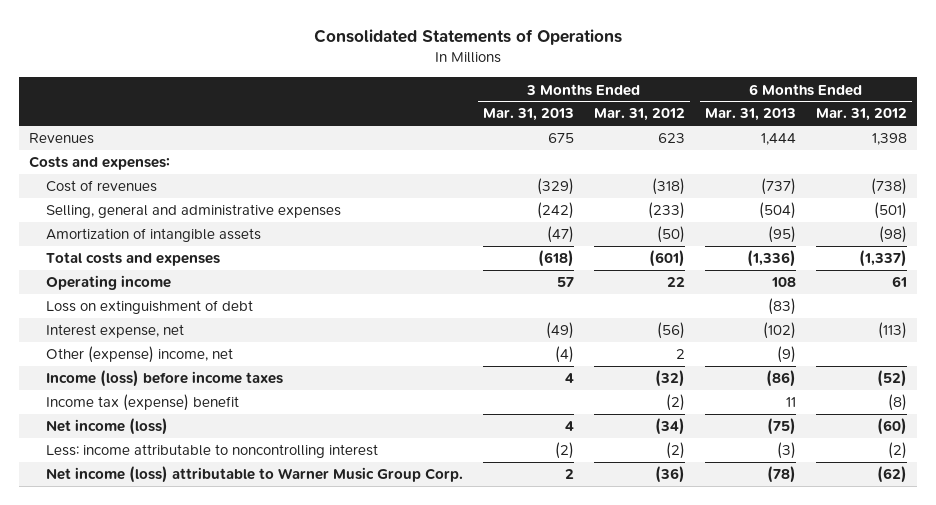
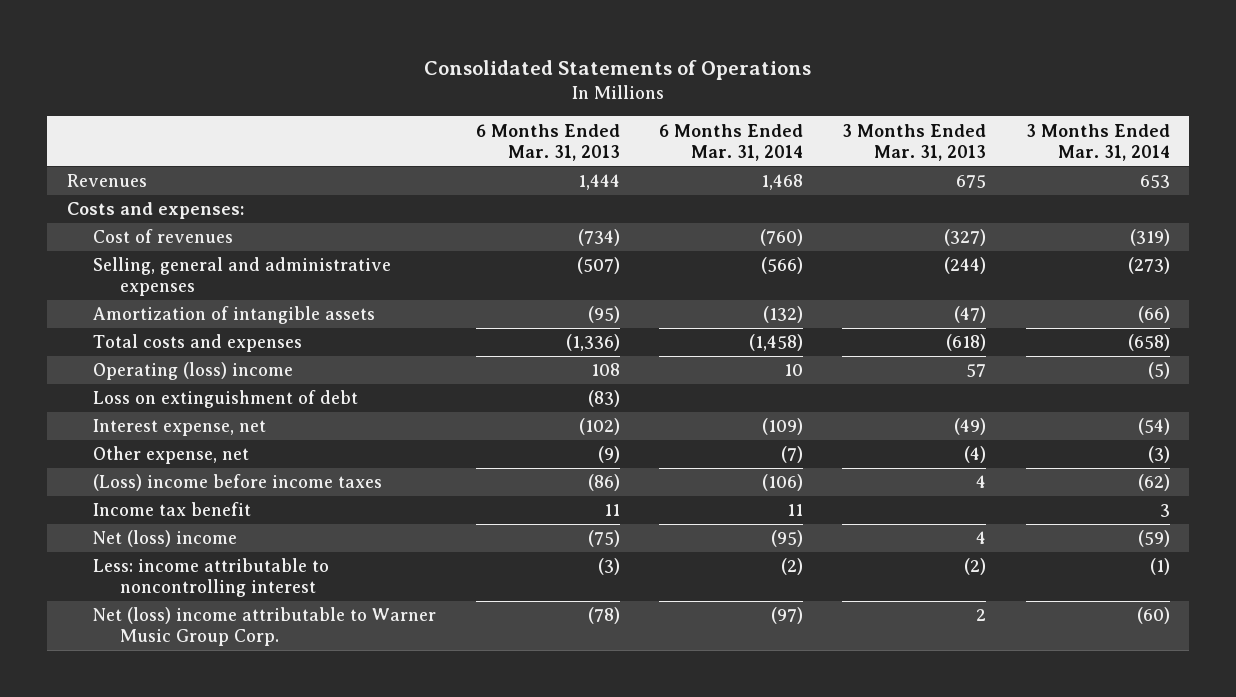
[593,108,685,122] Mar. 31, 2012 -> none
[815,108,907,122] Mar. 31, 2012 -> none
none -> [658,123,803,161] 6 Months Ended Mar. 31, 2014
none -> [1025,123,1170,161] 3 Months Ended Mar. 31, 2014
[536,178,574,196] (329) -> [944,229,987,247] (327)
[760,178,796,196] (737) -> [577,229,620,247] (734)
[536,202,574,220] (242) -> [944,257,987,275] (244)
[758,202,796,220] (504) -> [576,257,620,275] (507)
[45,275,171,291] Operating income -> [93,362,294,381] Operating (loss) income
[45,346,233,364] Other (expense) income, net -> [93,446,250,465] Other expense, net
[45,370,283,388] Income (loss) before income taxes -> [93,474,383,492] (Loss) income before income taxes
[45,394,239,412] Income tax (expense) benefit -> [93,502,252,517] Income tax benefit
[45,418,168,436] Net income (loss) -> [93,530,238,548] Net (loss) income
[45,466,463,484] Net income (loss) attributable to Warner Music Group Corp. -> [93,607,437,647] Net (loss) income attributable to Warner Music Group Corp.

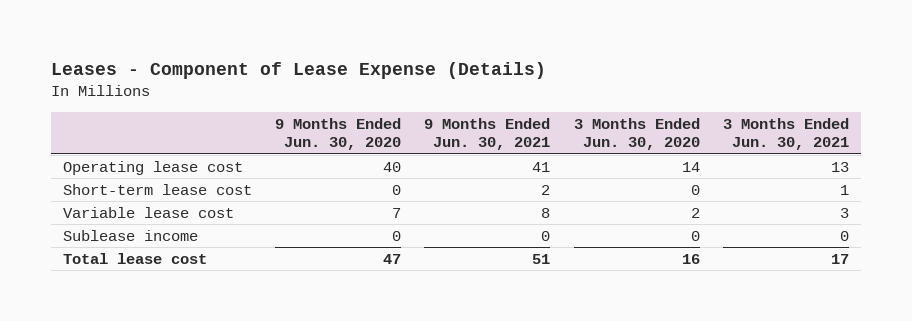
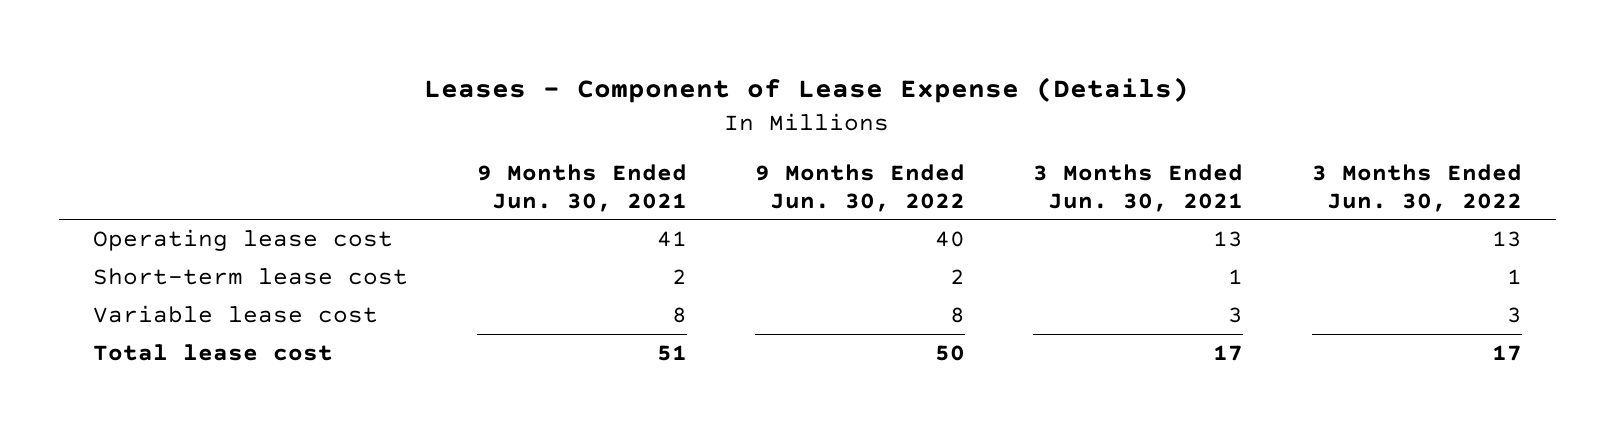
[275,117,402,151] 9 Months Ended Jun. 30, 2020 -> none
[573,117,700,151] 3 Months Ended Jun. 30, 2020 -> none
none -> [754,163,965,212] 9 Months Ended Jun. 30, 2022
none -> [1311,163,1522,212] 3 Months Ended Jun. 30, 2022
[62,229,198,241] Sublease income -> none

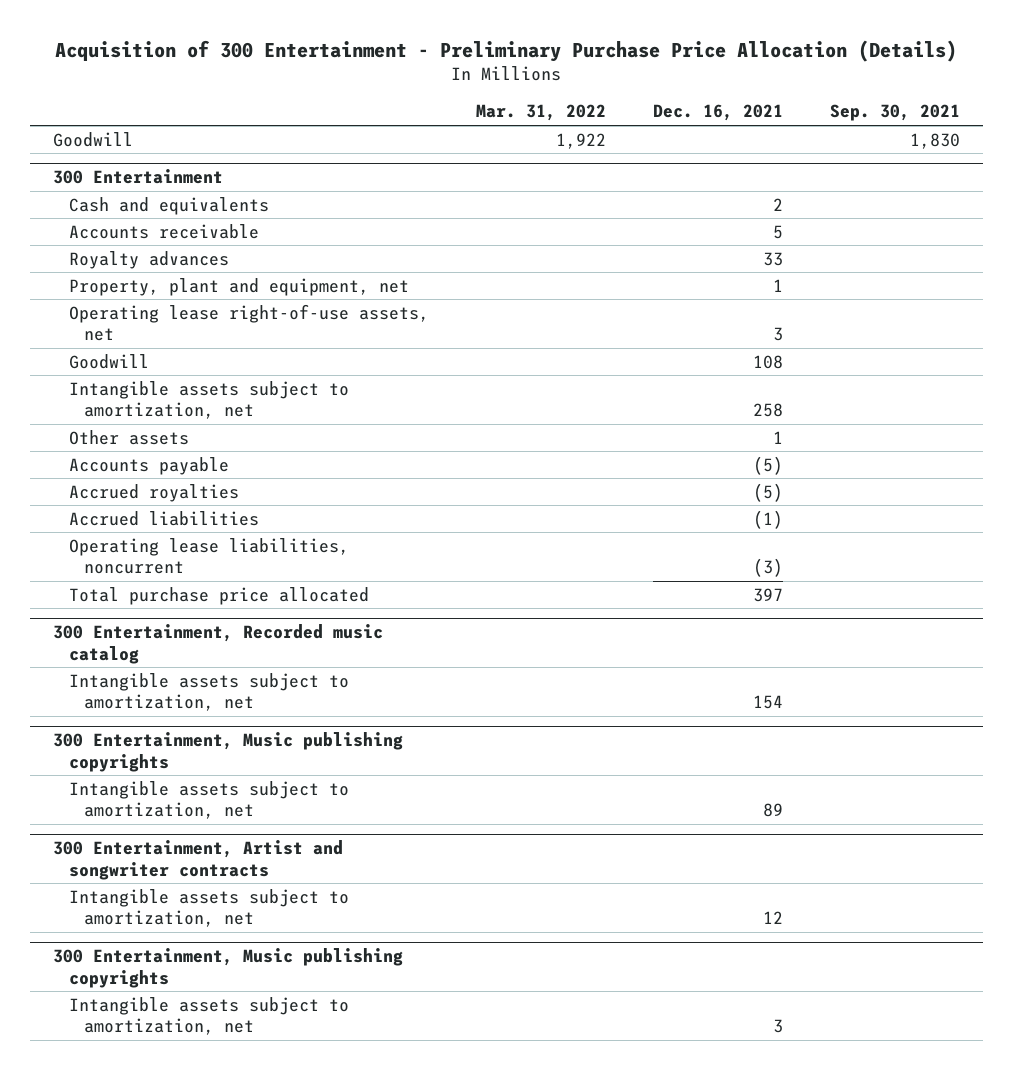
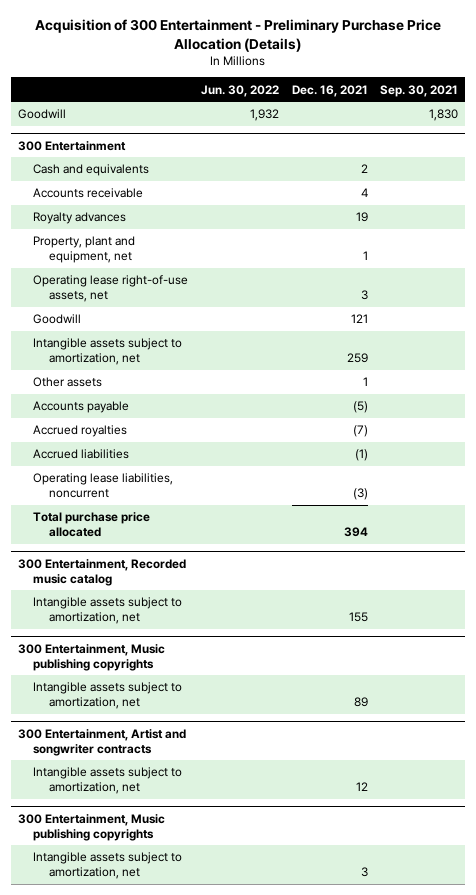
[475,104,606,122] Mar. 31, 2022 -> none
none -> [200,84,279,97] Jun. 30, 2022
[772,224,783,239] 5 -> [360,188,368,198] 4
[762,251,783,266] 33 -> [355,212,368,223] 19
[752,354,783,369] 108 -> [350,314,368,324] 121
[752,402,783,417] 258 -> [346,353,368,364] 259
[752,482,783,502] (5) -> [352,425,368,438] (7)
[752,587,783,602] 397 -> [343,527,368,538] 394
[752,694,783,709] 154 -> [348,612,368,623] 155

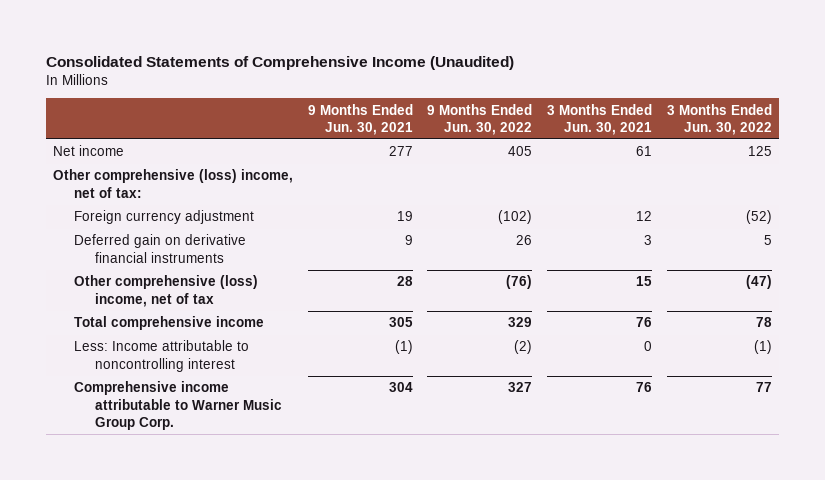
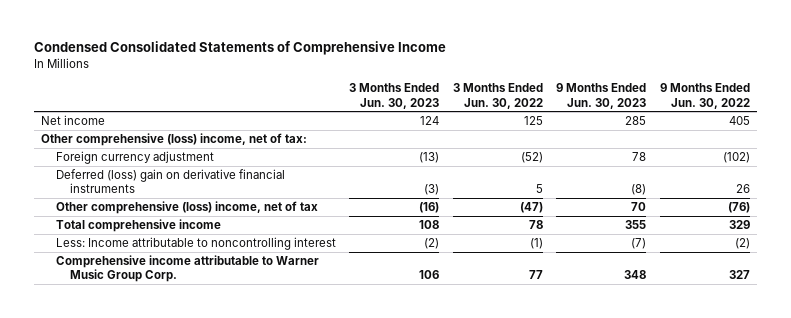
[45,55,514,70] Consolidated Statements of Comprehensive Income (Unaudited) -> [34,41,447,56] Condensed Consolidated Statements of Comprehensive Income
[307,103,413,135] 9 Months Ended Jun. 30, 2021 -> none
[547,103,653,135] 3 Months Ended Jun. 30, 2021 -> none
none -> [349,82,440,109] 3 Months Ended Jun. 30, 2023
none -> [556,82,647,109] 9 Months Ended Jun. 30, 2023
[74,234,247,263] Deferred gain on derivative financial instruments -> [55,168,285,194] Deferred (loss) gain on derivative financial instruments

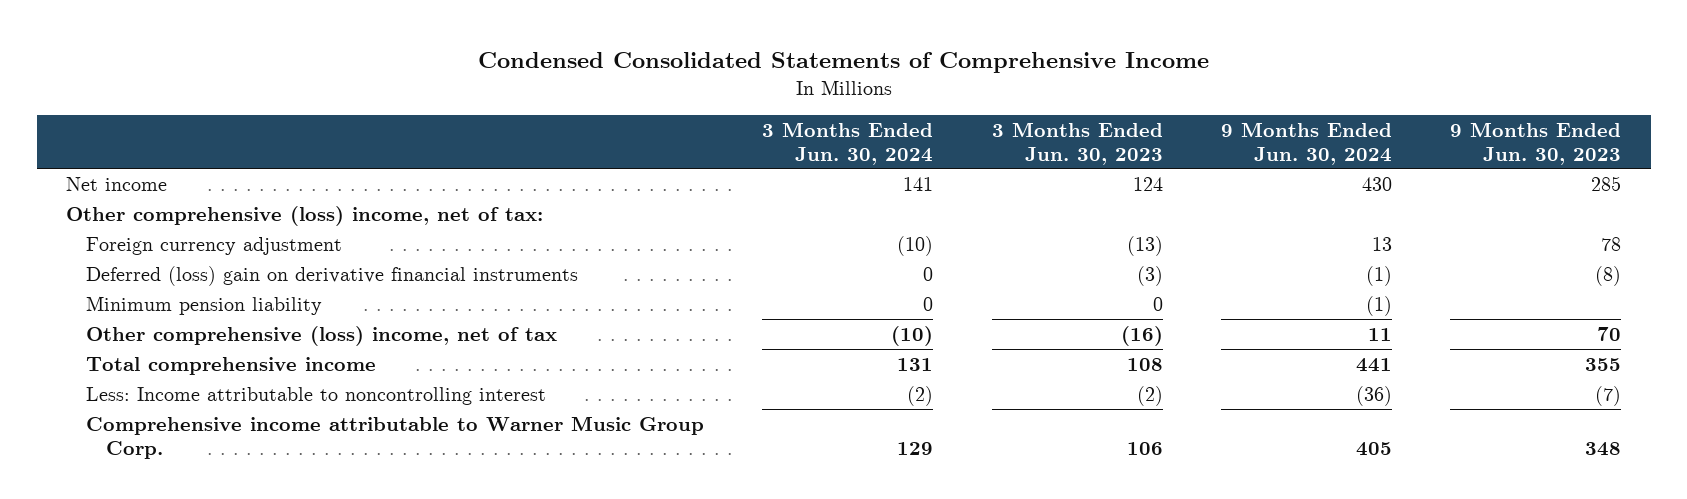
[452,82,543,109] 3 Months Ended Jun. 30, 2022 -> none
[659,82,750,109] 9 Months Ended Jun. 30, 2022 -> none
none -> [762,121,934,165] 3 Months Ended Jun. 30, 2024
none -> [1221,121,1393,165] 9 Months Ended Jun. 30, 2024
none -> [86,295,323,315] Minimum pension liability

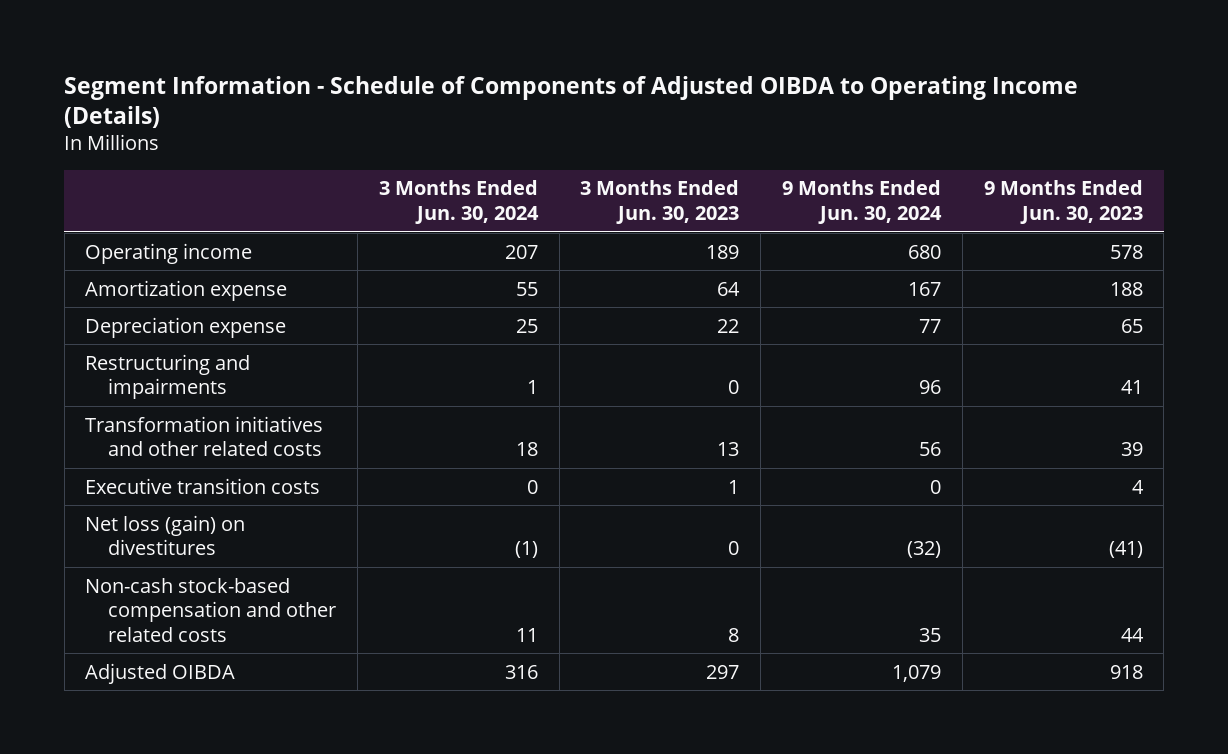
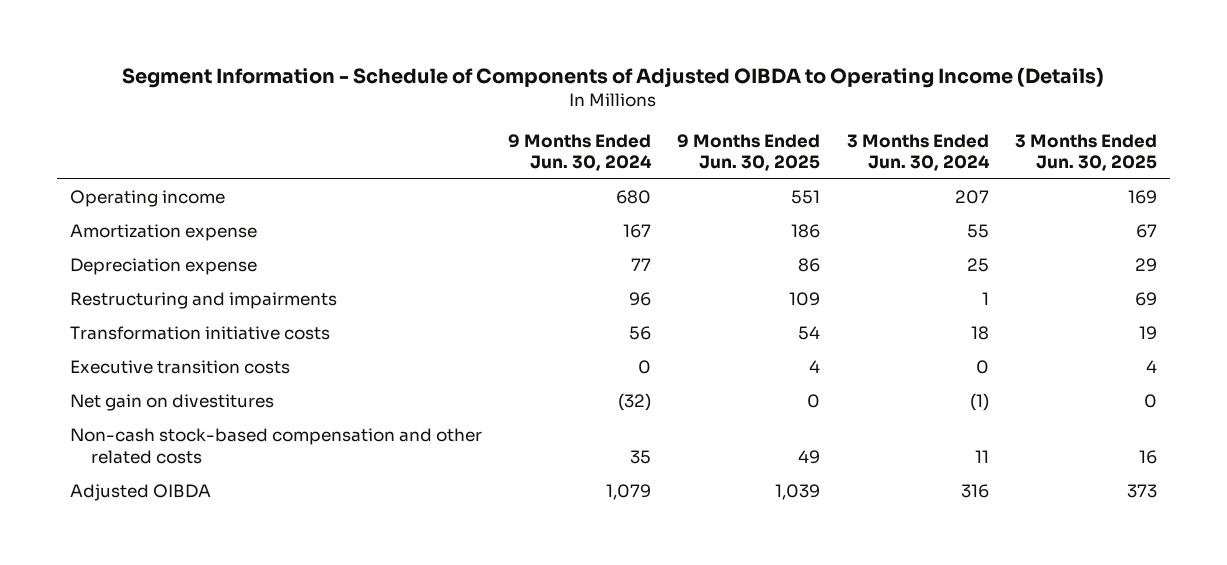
[580,180,740,224] 3 Months Ended Jun. 30, 2023 -> none
[983,180,1143,224] 9 Months Ended Jun. 30, 2023 -> none
none -> [677,133,821,171] 9 Months Ended Jun. 30, 2025
none -> [1014,133,1157,171] 3 Months Ended Jun. 30, 2025
[85,415,324,457] Transformation initiatives and other related costs -> [70,326,331,341] Transformation initiative costs
[85,514,246,556] Net loss (gain) on divestitures -> [70,394,275,412] Net gain on divestitures

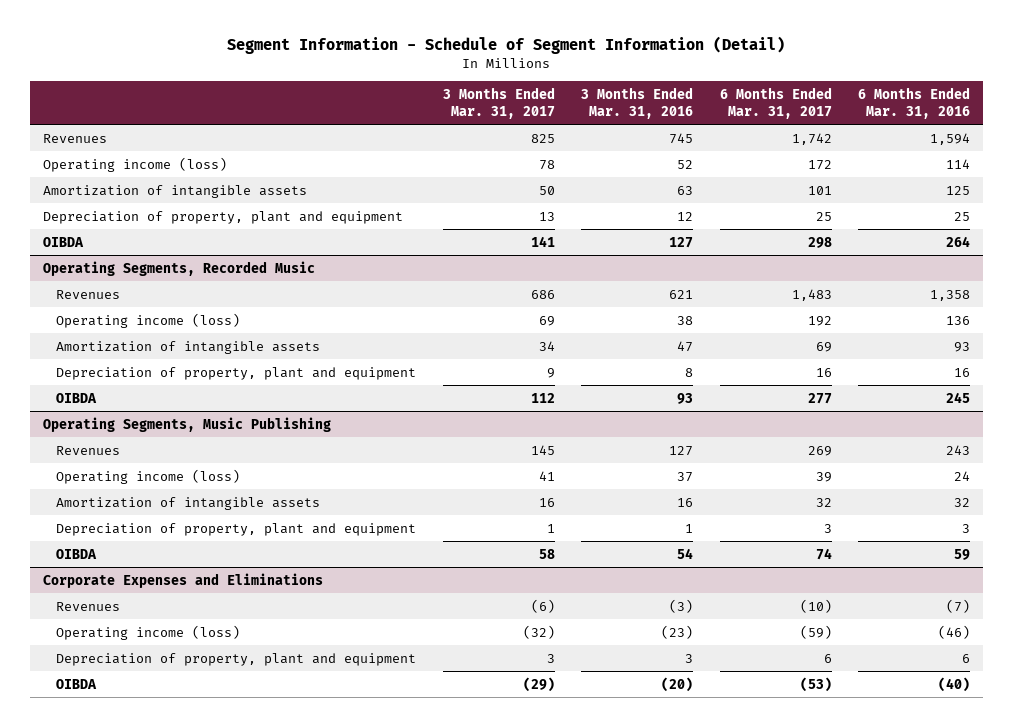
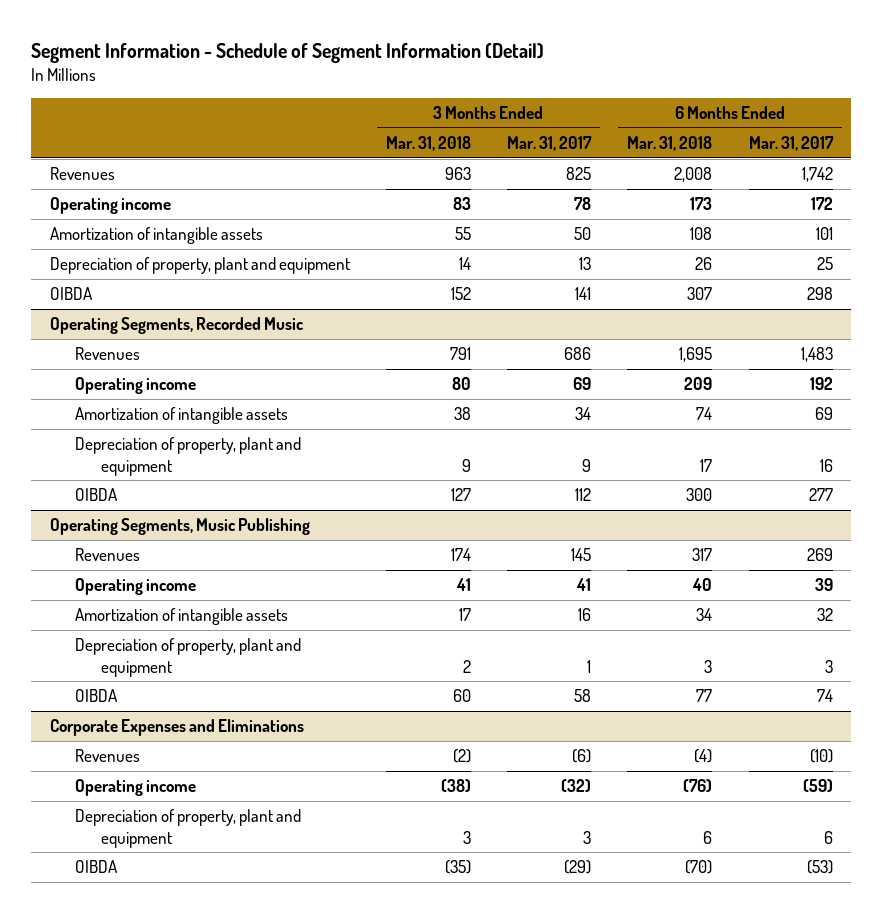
[581,86,694,119] 3 Months Ended Mar. 31, 2016 -> none
[858,86,971,119] 6 Months Ended Mar. 31, 2016 -> none
none -> [385,135,471,151] Mar. 31, 2018
none -> [627,135,713,151] Mar. 31, 2018
[42,156,227,172] Operating income (loss) -> [49,197,171,215] Operating income
[56,312,241,328] Operating income (loss) -> [75,377,197,395] Operating income
[56,468,241,484] Operating income (loss) -> [75,578,197,596] Operating income
[56,624,241,640] Operating income (loss) -> [75,779,197,797] Operating income

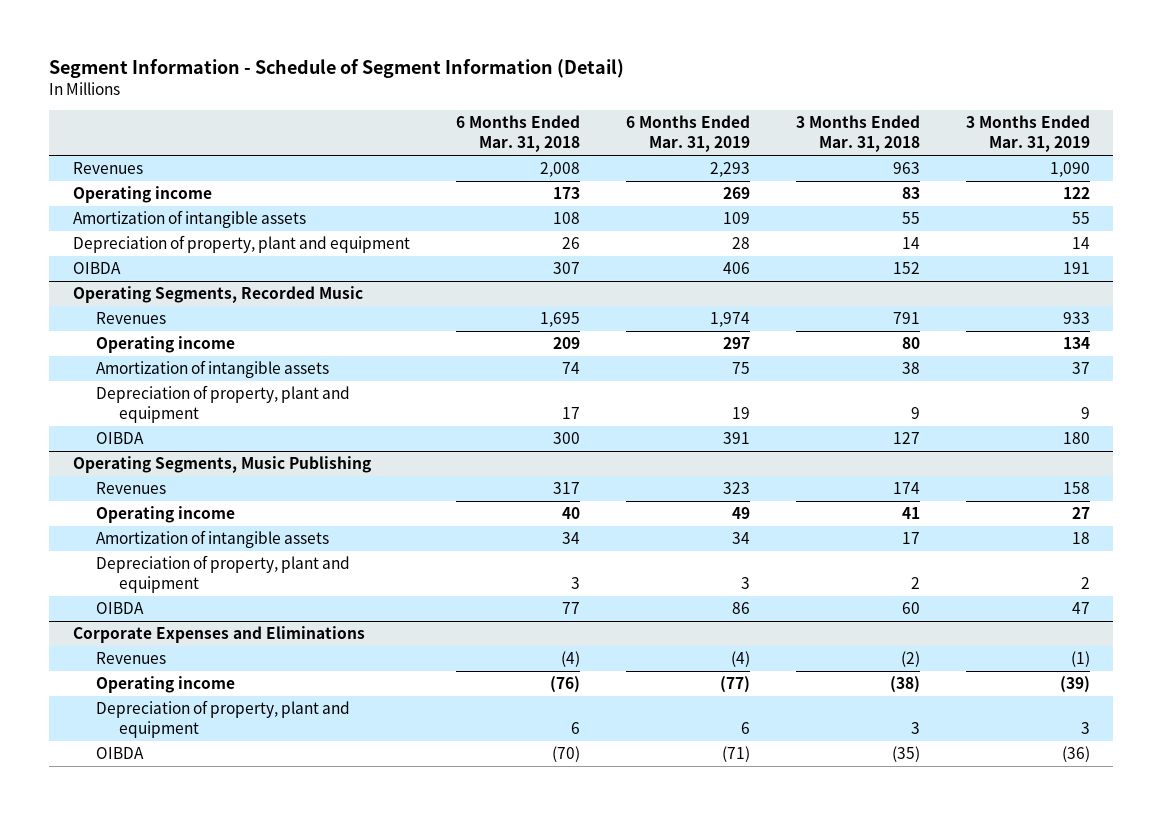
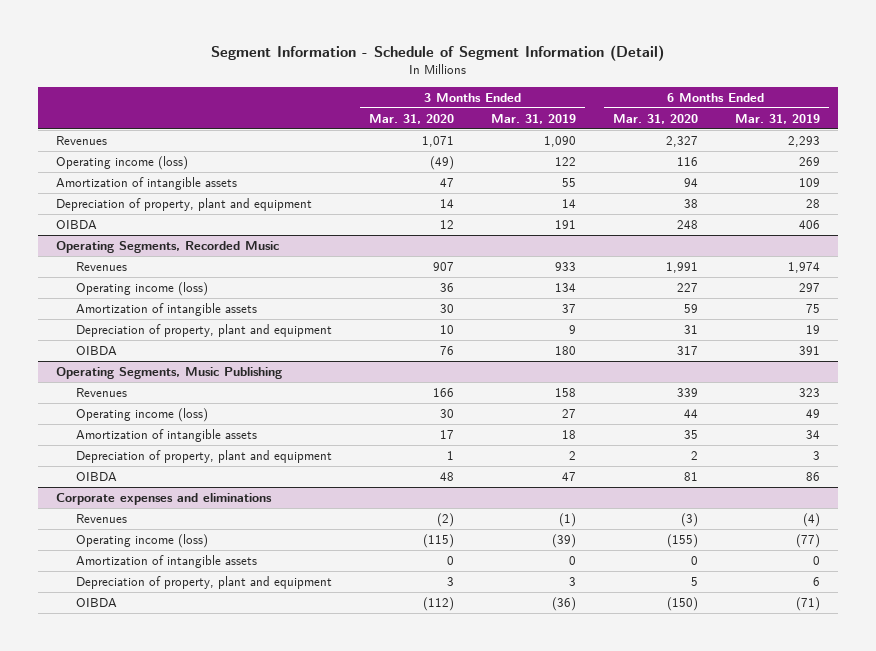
[455,115,580,153] 6 Months Ended Mar. 31, 2018 -> none
[795,115,920,153] 3 Months Ended Mar. 31, 2018 -> none
none -> [369,113,455,124] Mar. 31, 2020
none -> [613,113,699,124] Mar. 31, 2020
[72,186,212,204] Operating income -> [56,155,189,170] Operating income (loss)
[95,336,235,354] Operating income -> [76,281,209,296] Operating income (loss)
[95,506,235,524] Operating income -> [76,407,209,422] Operating income (loss)
[72,626,365,644] Corporate Expenses and Eliminations -> [56,492,273,505] Corporate expenses and eliminations
[95,676,235,694] Operating income -> [76,533,209,548] Operating income (loss)
none -> [76,554,258,568] Amortization of intangible assets

